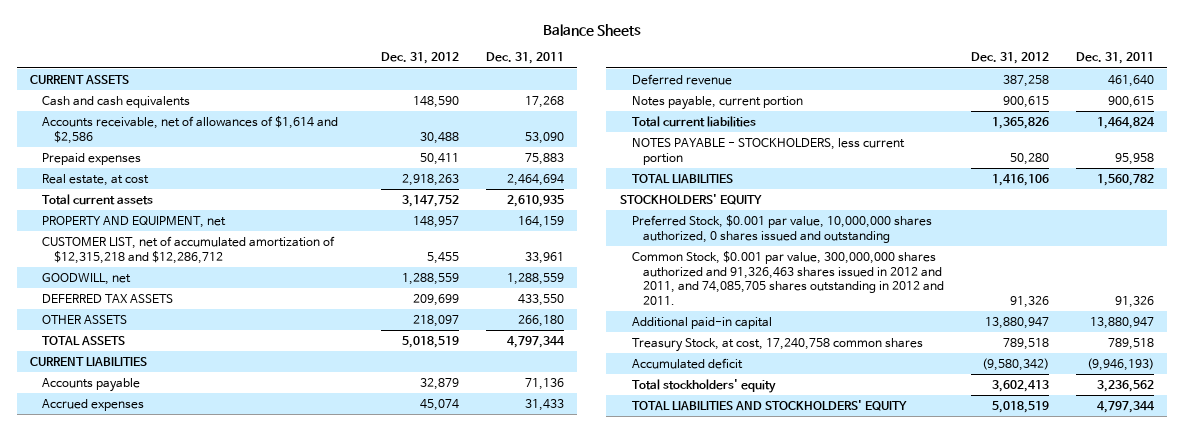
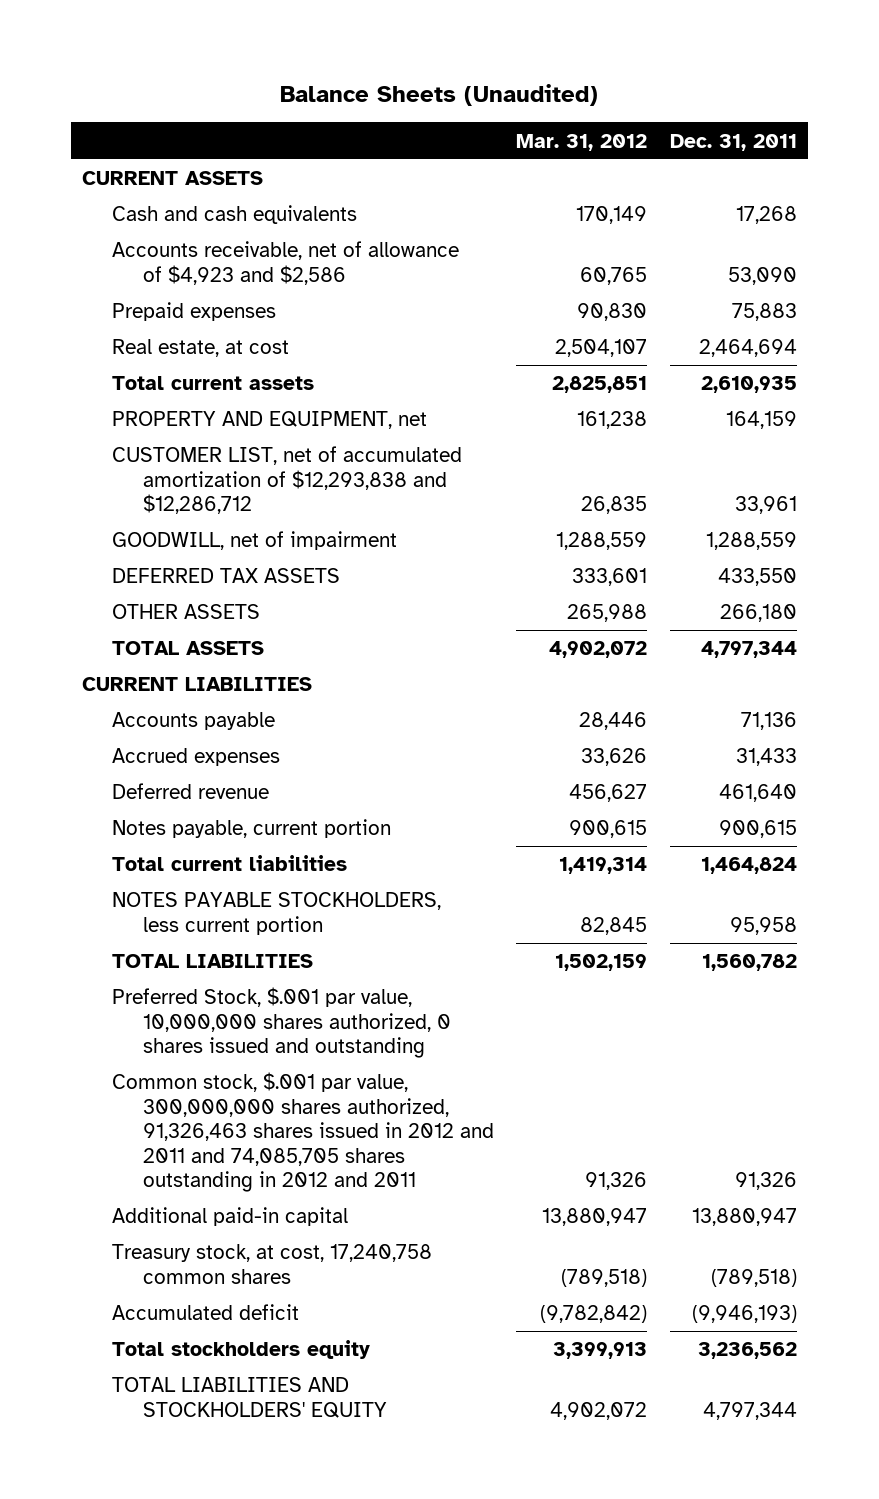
[542,23,641,36] Balance Sheets -> [280,84,599,107] Balance Sheets (Unaudited)
[381,52,460,65] Dec. 31, 2012 -> none
none -> [516,133,648,151] Mar. 31, 2012
[41,115,338,144] Accounts receivable, net of allowances of $1,614 and $2,586 -> [112,241,460,285] Accounts receivable, net of allowance of $4,923 and $2,586
[41,235,335,264] CUSTOMER LIST, net of accumulated amortization of $12,315,218 and $12,286,712 -> [112,446,463,515] CUSTOMER LIST, net of accumulated amortization of $12,293,838 and $12,286,712
[41,272,131,285] GOODWILL, net -> [112,531,398,551] GOODWILL, net of impairment
[631,137,905,165] NOTES PAYABLE - STOCKHOLDERS, less current portion -> [112,892,442,935] NOTES PAYABLE STOCKHOLDERS, less current portion
[619,193,762,205] STOCKHOLDERS' EQUITY -> none
[631,214,932,243] Preferred Stock, $0.001 par value, 10,000,000 shares authorized, 0 shares issued and outstanding -> [112,987,451,1059] Preferred Stock, $.001 par value, 10,000,000 shares authorized, 0 shares issued and outstanding
[631,250,945,306] Common Stock, $0.001 par value, 300,000,000 shares authorized and 91,326,463 shares issued in 2012 and 2011, and 74,085,705 shares outstanding in 2012 and 2011. -> [112,1072,494,1193] Common stock, $.001 par value, 300,000,000 shares authorized, 91,326,463 shares issued in 2012 and 2011 and 74,085,705 shares outstanding in 2012 and 2011
[631,337,923,352] Treasury Stock, at cost, 17,240,758 common shares -> [112,1244,433,1284] Treasury stock, at cost, 17,240,758 common shares
[1107,337,1154,350] 789,518 -> [710,1268,797,1287] (789,518)
[631,378,776,393] Total stockholders' equity -> [112,1340,371,1360] Total stockholders equity

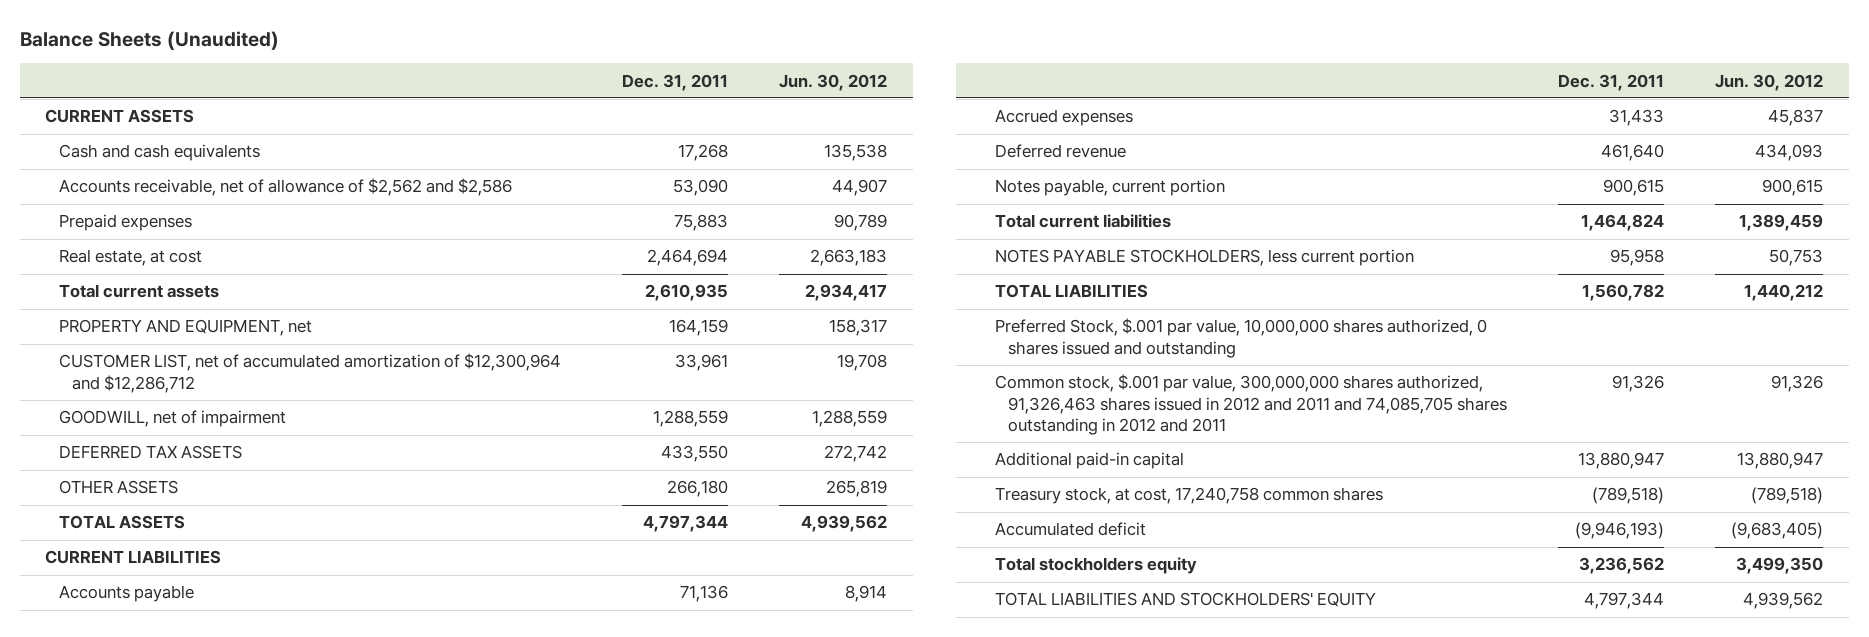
[516,133,648,151] Mar. 31, 2012 -> none
none -> [779,73,888,91] Jun. 30, 2012
[112,241,460,285] Accounts receivable, net of allowance of $4,923 and $2,586 -> [58,178,512,197] Accounts receivable, net of allowance of $2,562 and $2,586
[112,446,463,515] CUSTOMER LIST, net of accumulated amortization of $12,293,838 and $12,286,712 -> [58,353,561,393] CUSTOMER LIST, net of accumulated amortization of $12,300,964 and $12,286,712

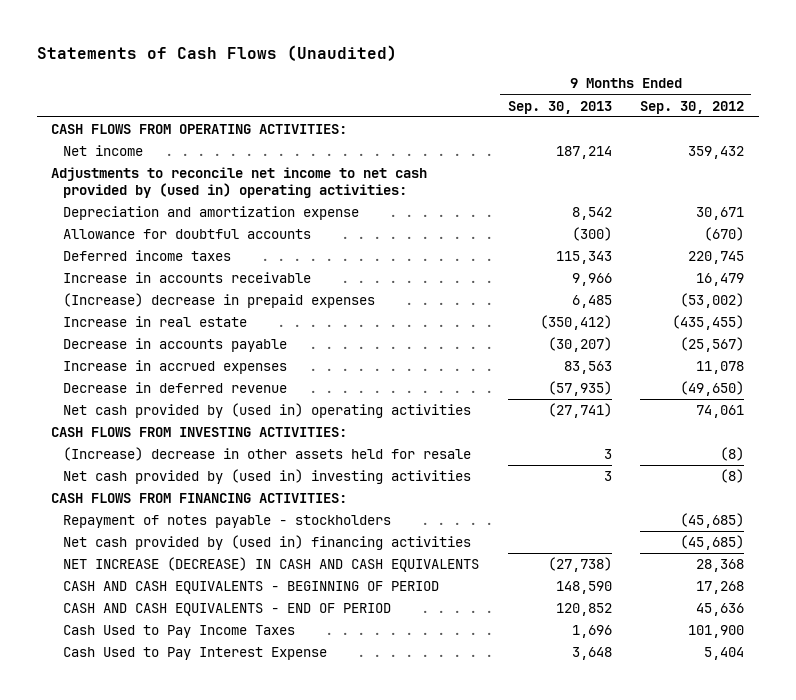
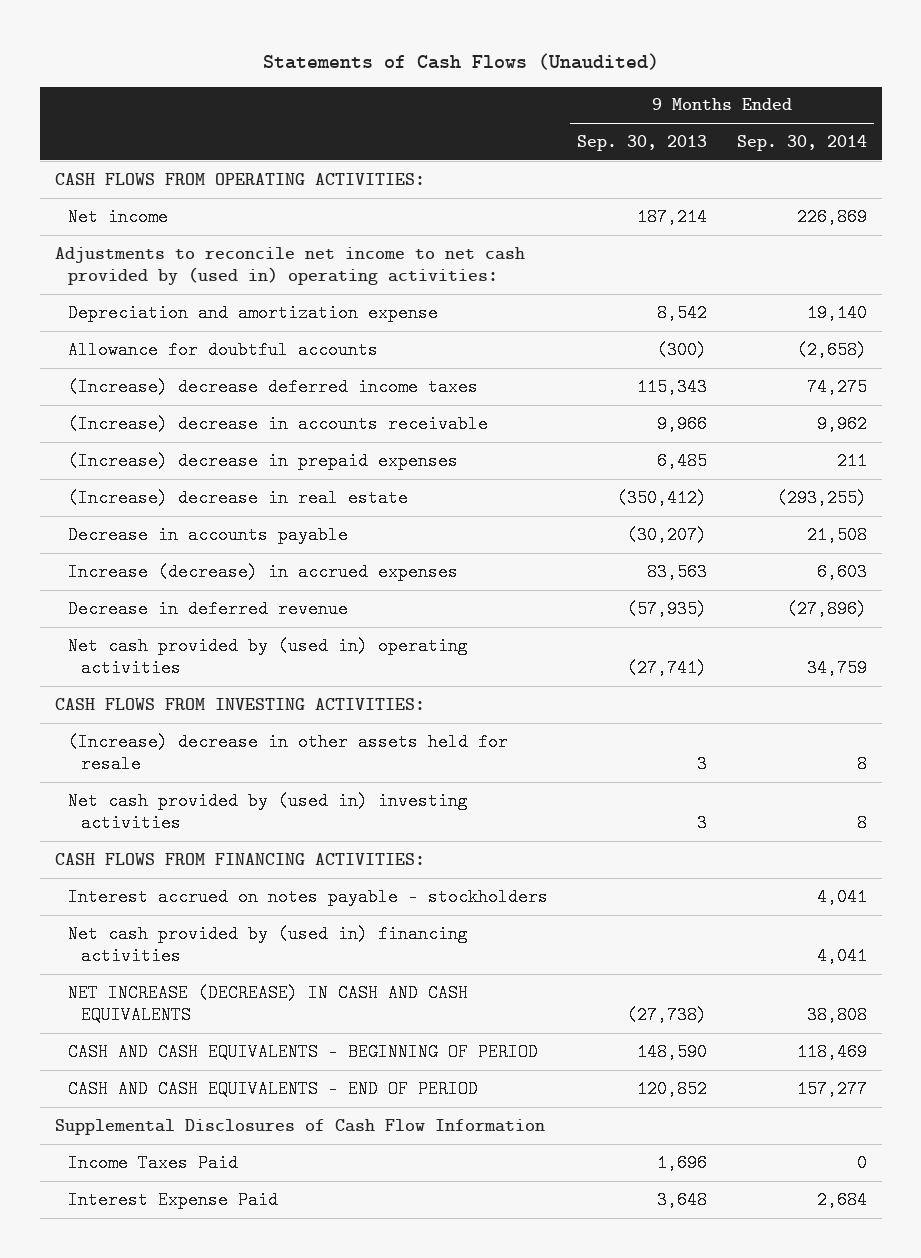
[640,100,745,114] Sep. 30, 2012 -> none
none -> [736,135,867,152] Sep. 30, 2014
[63,250,232,262] Deferred income taxes -> [67,377,478,396] (Increase) decrease deferred income taxes
[63,272,312,284] Increase in accounts receivable -> [67,414,488,433] (Increase) decrease in accounts receivable
[63,316,248,328] Increase in real estate -> [67,488,408,507] (Increase) decrease in real estate
[63,360,288,375] Increase in accrued expenses -> [67,562,458,581] Increase (decrease) in accrued expenses
[63,515,392,529] Repayment of notes payable - stockholders -> [67,887,548,906] Interest accrued on notes payable - stockholders
none -> [54,1118,545,1135] Supplemental Disclosures of Cash Flow Information
[63,625,296,639] Cash Used to Pay Income Taxes -> [67,1153,238,1172] Income Taxes Paid
[63,647,328,661] Cash Used to Pay Interest Expense -> [67,1190,278,1209] Interest Expense Paid

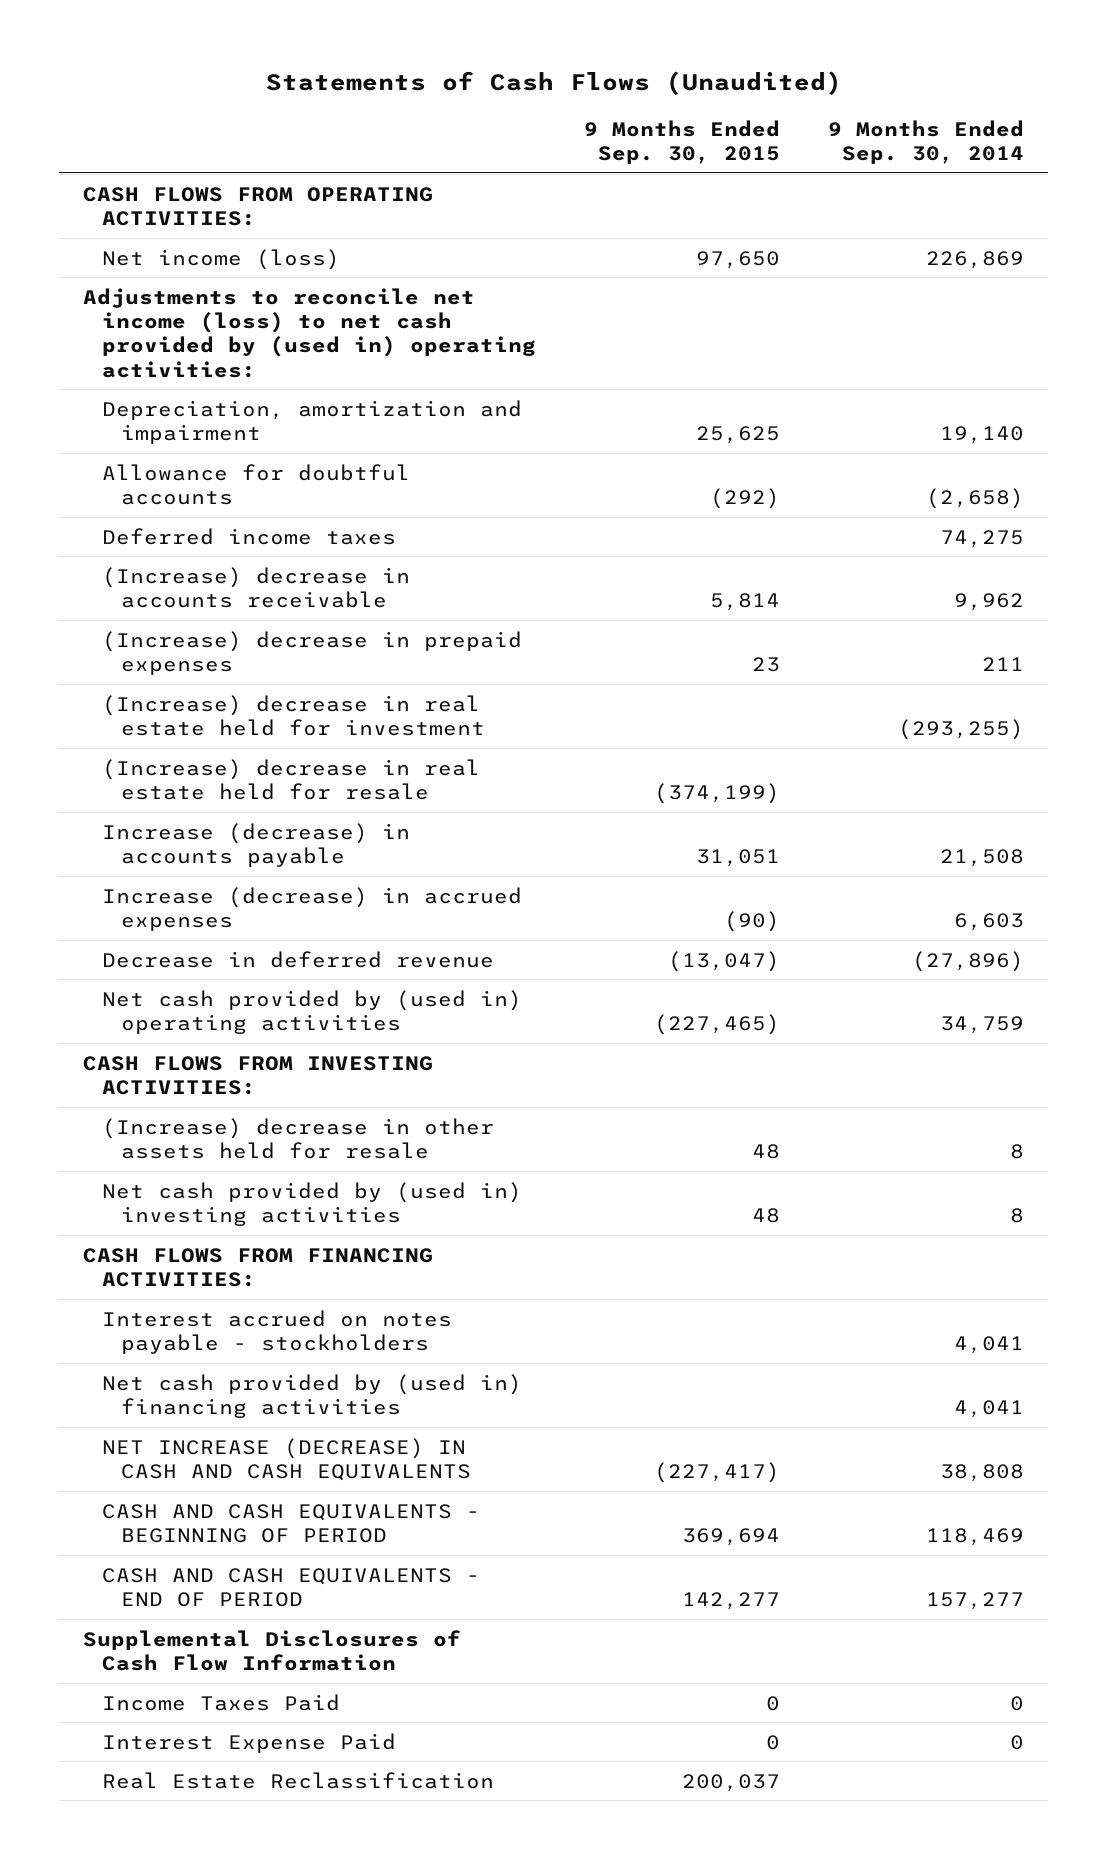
[577,135,708,152] Sep. 30, 2013 -> none
none -> [584,119,781,165] 9 Months Ended Sep. 30, 2015
[67,207,168,226] Net income -> [101,248,340,270] Net income (loss)
[54,246,525,286] Adjustments to reconcile net income to net cash provided by (used in) operating activities: -> [83,287,536,378] Adjustments to reconcile net income (loss) to net cash provided by (used in) operating activities:
[67,303,438,322] Depreciation and amortization expense -> [101,399,522,444] Depreciation, amortization and impairment
[67,377,478,396] (Increase) decrease deferred income taxes -> [101,527,396,545] Deferred income taxes
[67,488,408,507] (Increase) decrease in real estate -> [101,694,485,736] (Increase) decrease in real estate held for investment
none -> [101,758,480,800] (Increase) decrease in real estate held for resale
[67,525,348,544] Decrease in accounts payable -> [101,822,410,867] Increase (decrease) in accounts payable
[816,1190,867,1209] 2,684 -> [1010,1734,1025,1750] 0
none -> [101,1771,494,1789] Real Estate Reclassification

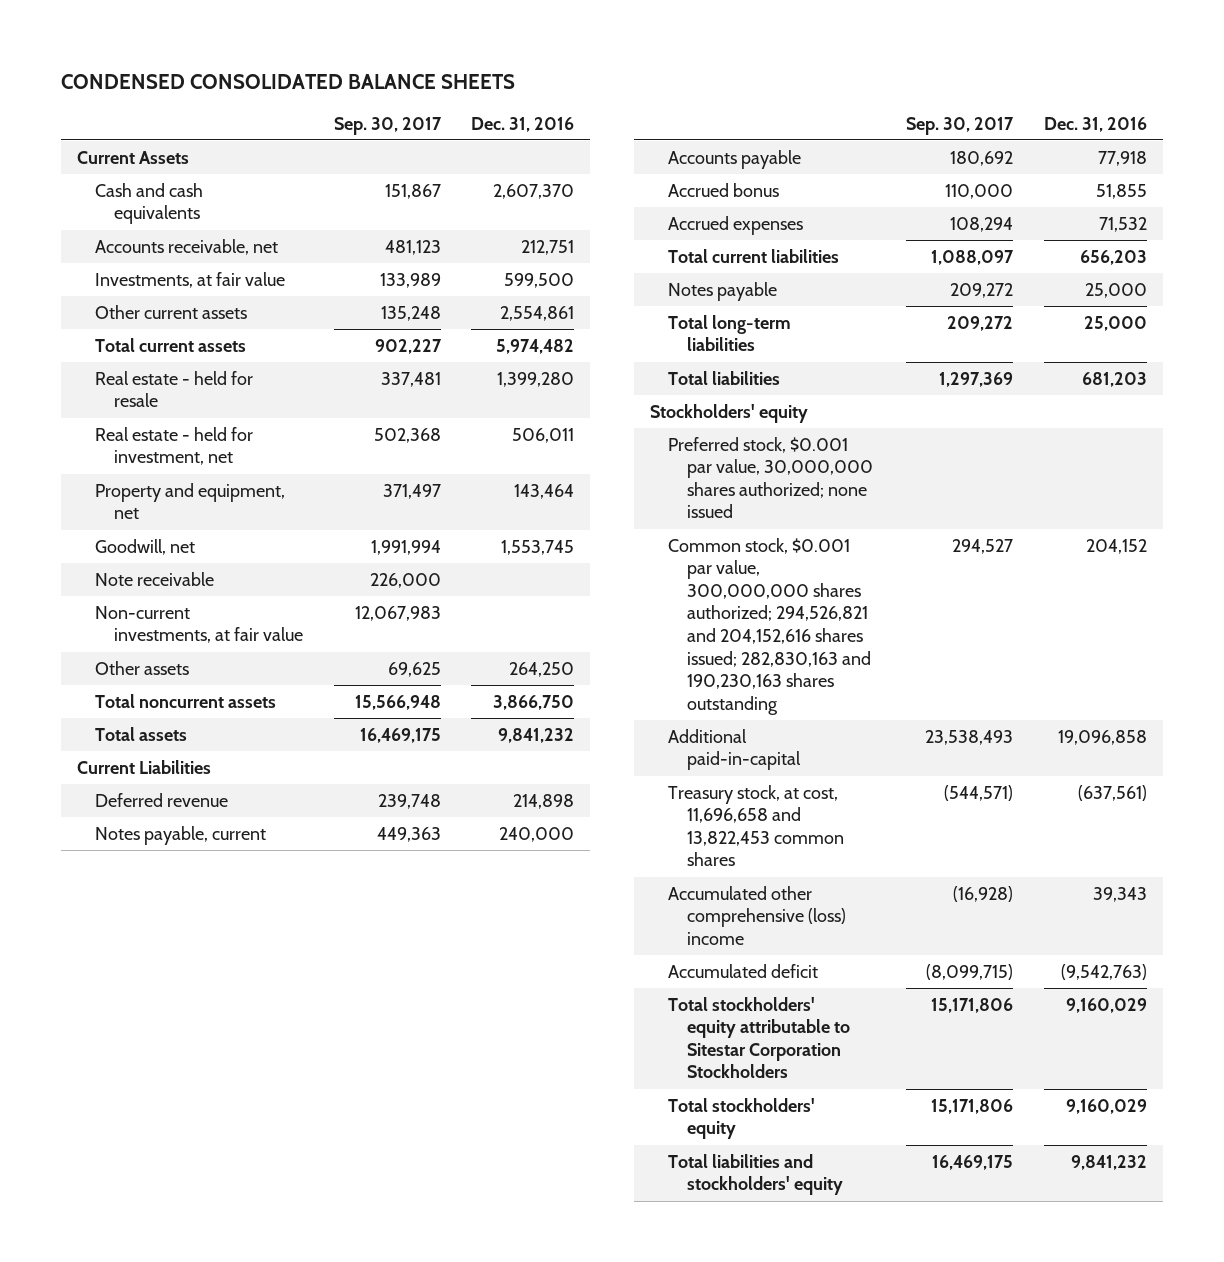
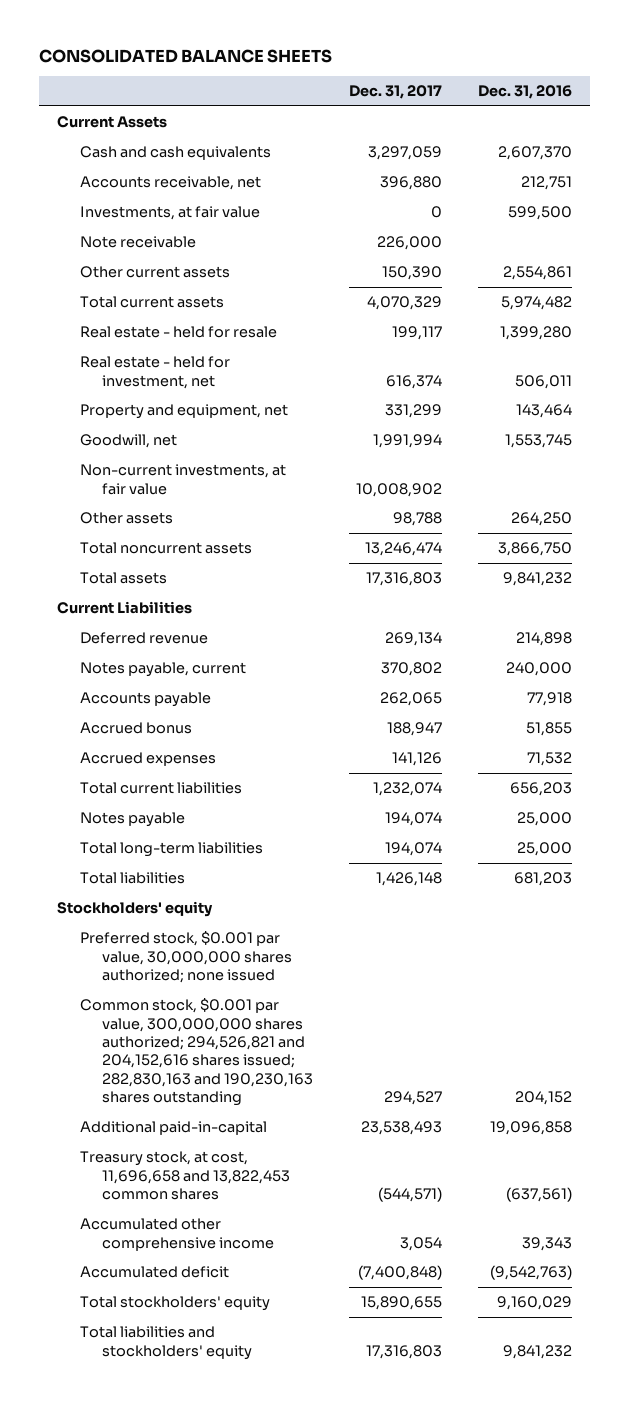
[61,74,516,90] CONDENSED CONSOLIDATED BALANCE SHEETS -> [39,48,333,63] CONSOLIDATED BALANCE SHEETS
[333,116,442,135] Sep. 30, 2017 -> none
none -> [348,85,442,100] Dec. 31, 2017
[95,571,215,586] Note receivable -> [79,236,196,249] Note receivable
[668,885,846,945] Accumulated other comprehensive (loss) income -> [79,1218,275,1251] Accumulated other comprehensive income
[668,996,850,1079] Total stockholders' equity attributable to Sitestar Corporation Stockholders -> none

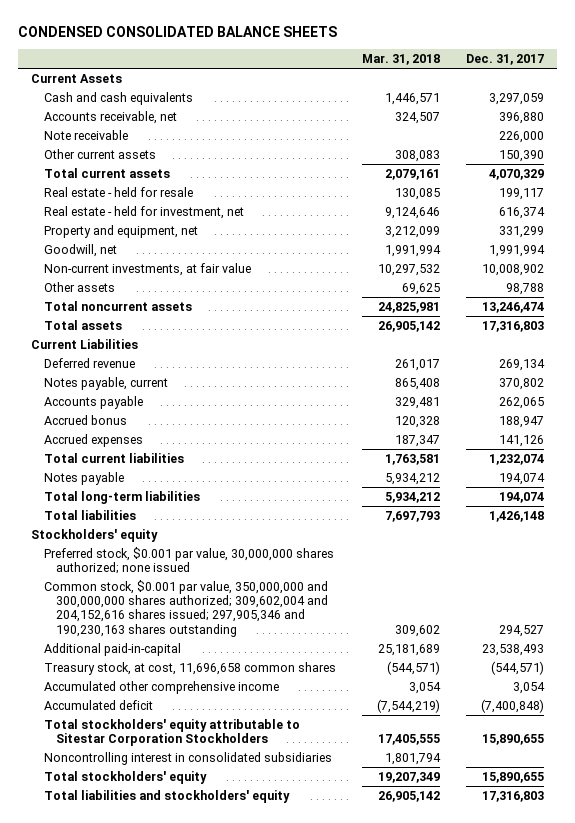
[39,48,333,63] CONSOLIDATED BALANCE SHEETS -> [17,26,337,38] CONDENSED CONSOLIDATED BALANCE SHEETS
[477,85,572,100] Dec. 31, 2016 -> none
none -> [361,54,440,66] Mar. 31, 2018
[79,206,260,221] Investments, at fair value -> none
[79,998,314,1107] Common stock, $0.001 par value, 300,000,000 shares authorized; 294,526,821 and 204,152,616 shares issued; 282,830,163 and 190,230,163 shares outstanding -> [43,579,329,637] Common stock, $0.001 par value, 350,000,000 and 300,000,000 shares authorized; 309,602,004 and 204,152,616 shares issued; 297,905,346 and 190,230,163 shares outstanding
[79,1151,291,1200] Treasury stock, at cost, 11,696,658 and 13,822,453 common shares -> [43,661,336,675] Treasury stock, at cost, 11,696,658 common shares
none -> [43,718,300,747] Total stockholders' equity attributable to Sitestar Corporation Stockholders
none -> [43,751,332,765] Noncontrolling interest in consolidated subsidiaries

